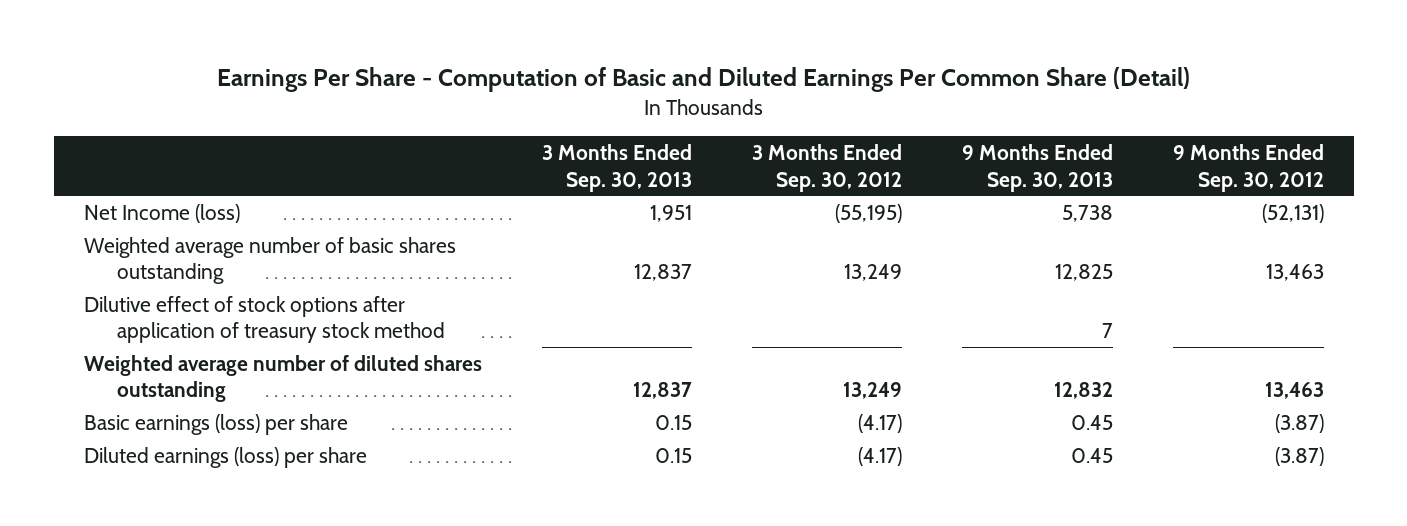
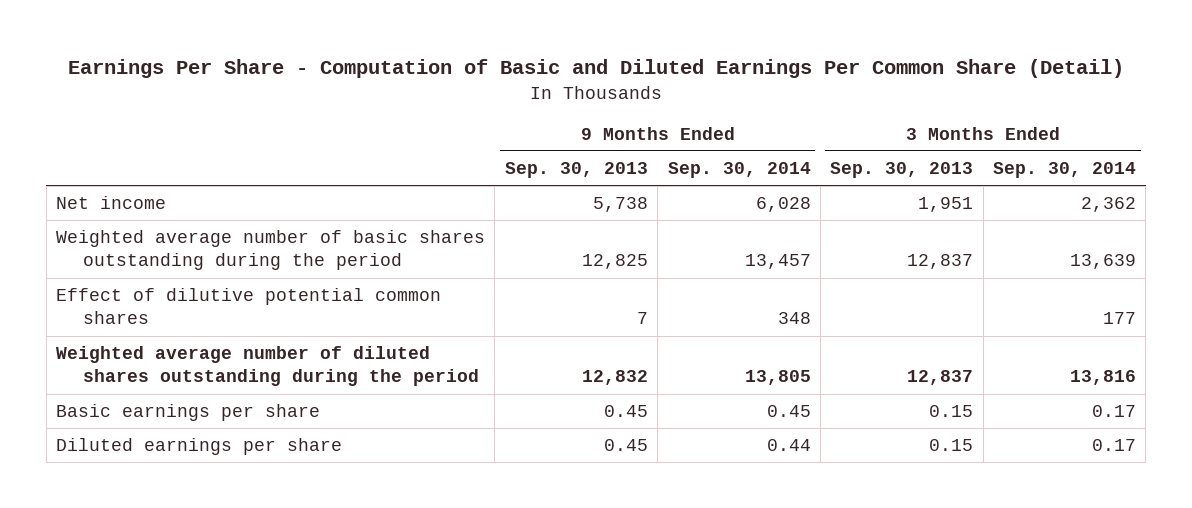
[751,144,902,192] 3 Months Ended Sep. 30, 2012 -> none
[1172,144,1324,192] 9 Months Ended Sep. 30, 2012 -> none
none -> [667,161,811,178] Sep. 30, 2014
none -> [992,161,1136,178] Sep. 30, 2014
[83,203,240,223] Net Income (loss) -> [56,196,167,210] Net income
[83,236,456,285] Weighted average number of basic shares outstanding -> [56,230,486,271] Weighted average number of basic shares outstanding during the period
[83,295,445,344] Dilutive effect of stock options after application of treasury stock method -> [56,288,442,325] Effect of dilutive potential common shares
[83,354,482,403] Weighted average number of diluted shares outstanding -> [56,346,480,387] Weighted average number of diluted shares outstanding during the period
[83,413,348,435] Basic earnings (loss) per share -> [56,404,321,422] Basic earnings per share
[83,446,367,468] Diluted earnings (loss) per share -> [56,438,343,456] Diluted earnings per share

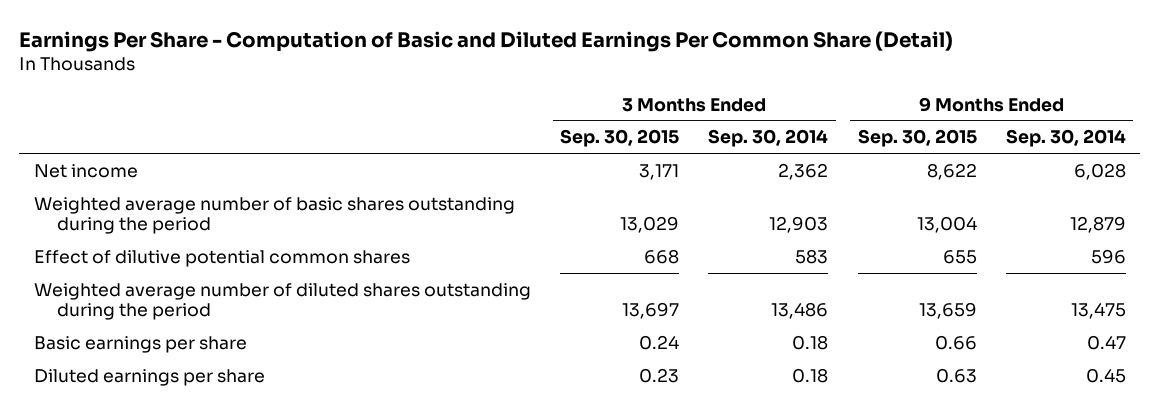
[504,161,648,178] Sep. 30, 2013 -> none
[830,161,974,178] Sep. 30, 2013 -> none
none -> [560,129,680,148] Sep. 30, 2015
none -> [857,129,977,148] Sep. 30, 2015
[744,254,811,270] 13,457 -> [1069,216,1126,234] 12,879
[1069,254,1136,270] 13,639 -> [769,216,829,234] 12,903
[777,312,811,325] 348 -> [1090,248,1126,264] 596
[1102,312,1136,325] 177 -> [795,248,829,264] 583
[744,370,811,386] 13,805 -> [1070,302,1126,320] 13,475
[1069,370,1136,386] 13,816 -> [771,302,829,320] 13,486
[766,405,811,418] 0.45 -> [1086,334,1126,350] 0.47
[1091,405,1136,418] 0.17 -> [792,334,829,350] 0.18
[766,439,811,452] 0.44 -> [1085,367,1126,383] 0.45
[1091,439,1136,452] 0.17 -> [792,367,829,383] 0.18

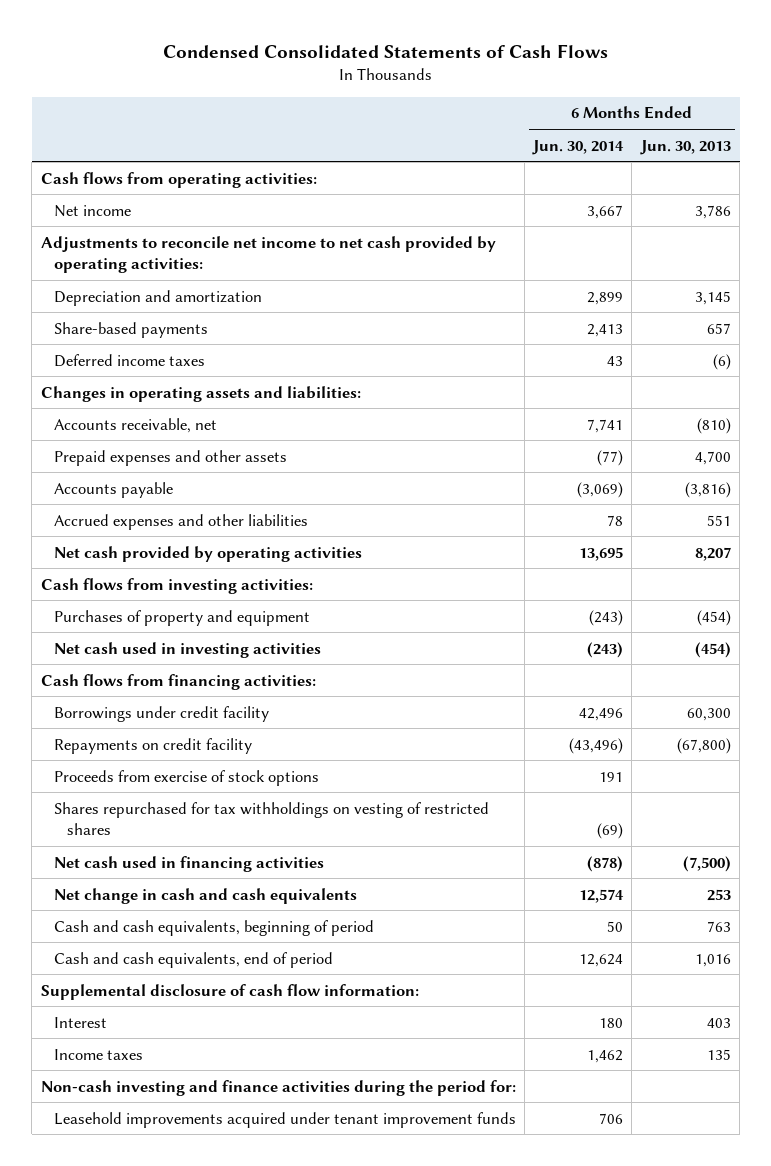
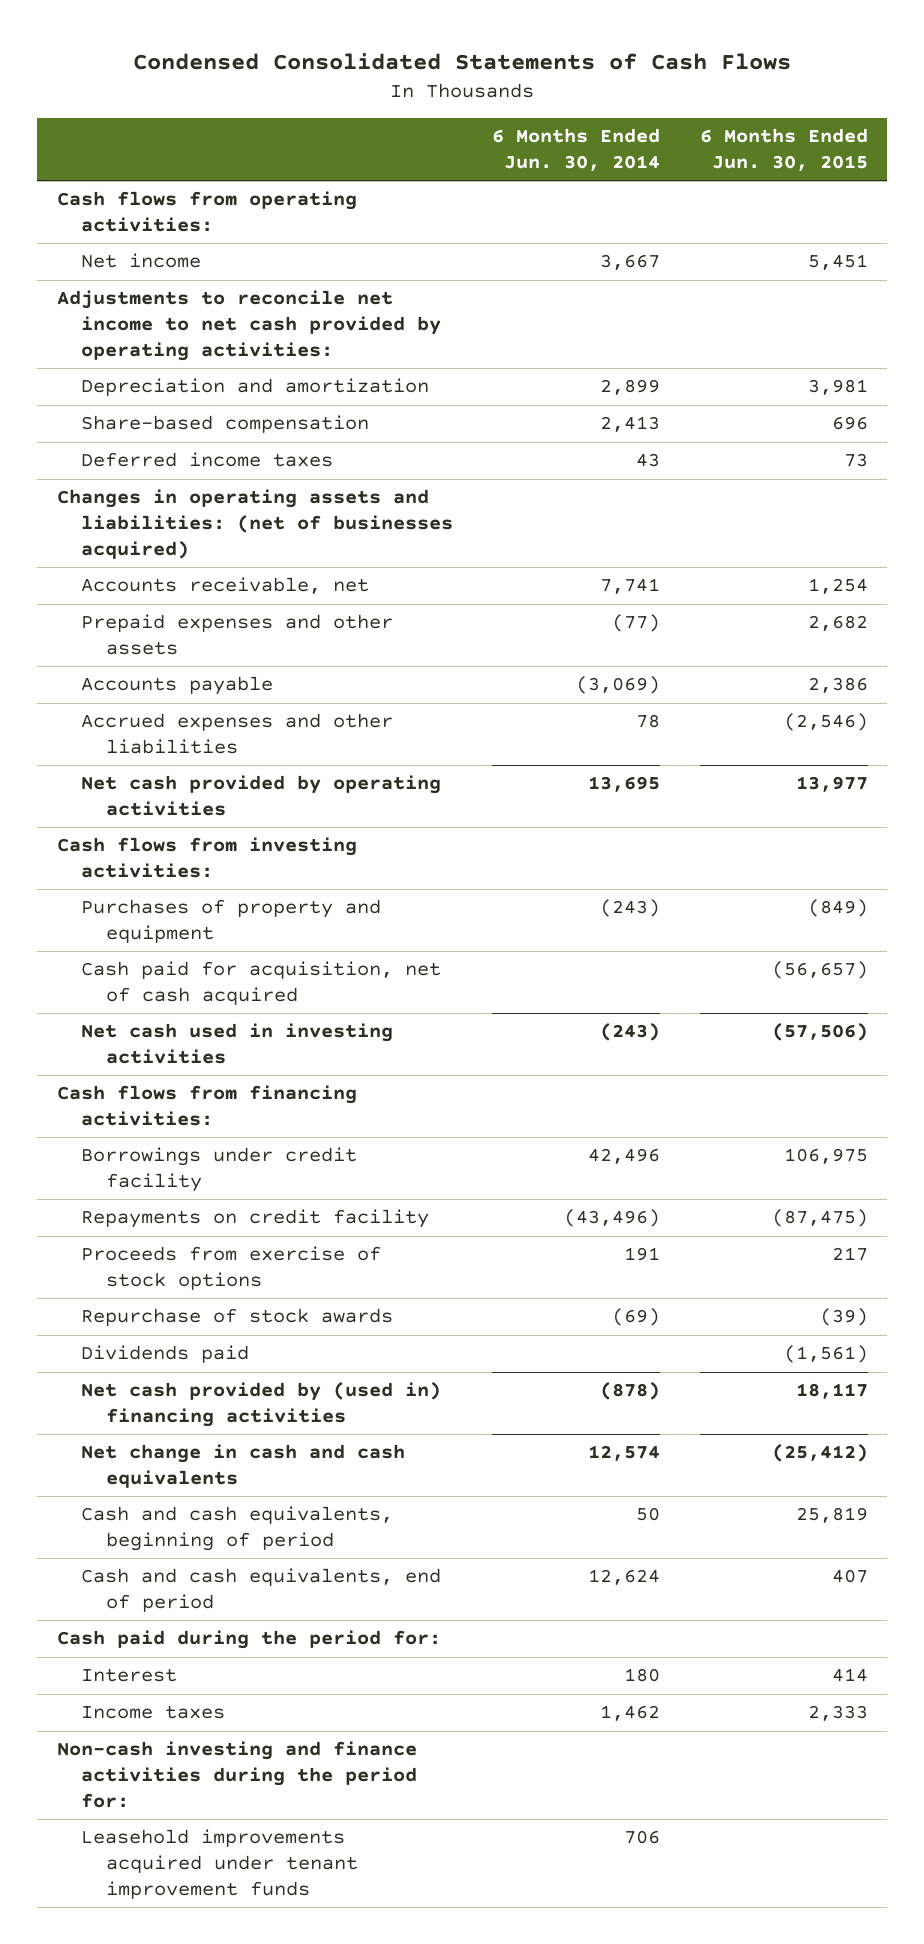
[639,139,731,155] Jun. 30, 2013 -> none
none -> [699,128,868,172] 6 Months Ended Jun. 30, 2015
[53,321,208,338] Share-based payments -> [81,415,370,434] Share-based compensation
[40,385,361,402] Changes in operating assets and liabilities: -> [56,489,454,560] Changes in operating assets and liabilities: (net of businesses acquired)
none -> [81,961,442,1006] Cash paid for acquisition, net of cash acquired
[53,801,489,835] Shares repurchased for tax withholdings on vesting of restricted shares -> none
none -> [81,1308,394,1327] Repurchase of stock awards
none -> [81,1345,250,1364] Dividends paid
[53,855,324,872] Net cash used in financing activities -> [81,1382,442,1428] Net cash provided by (used in) financing activities
[40,983,419,1000] Supplemental disclosure of cash flow information: -> none
none -> [56,1630,441,1650] Cash paid during the period for:

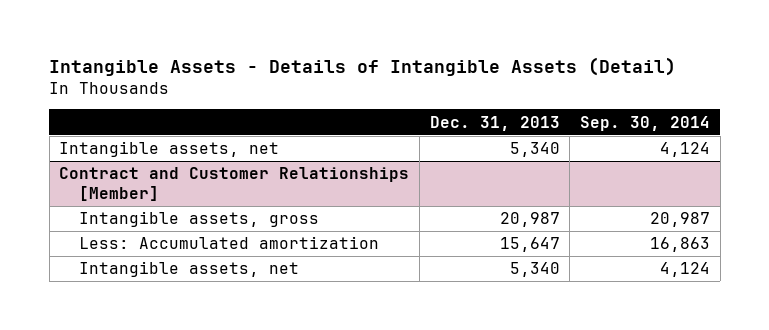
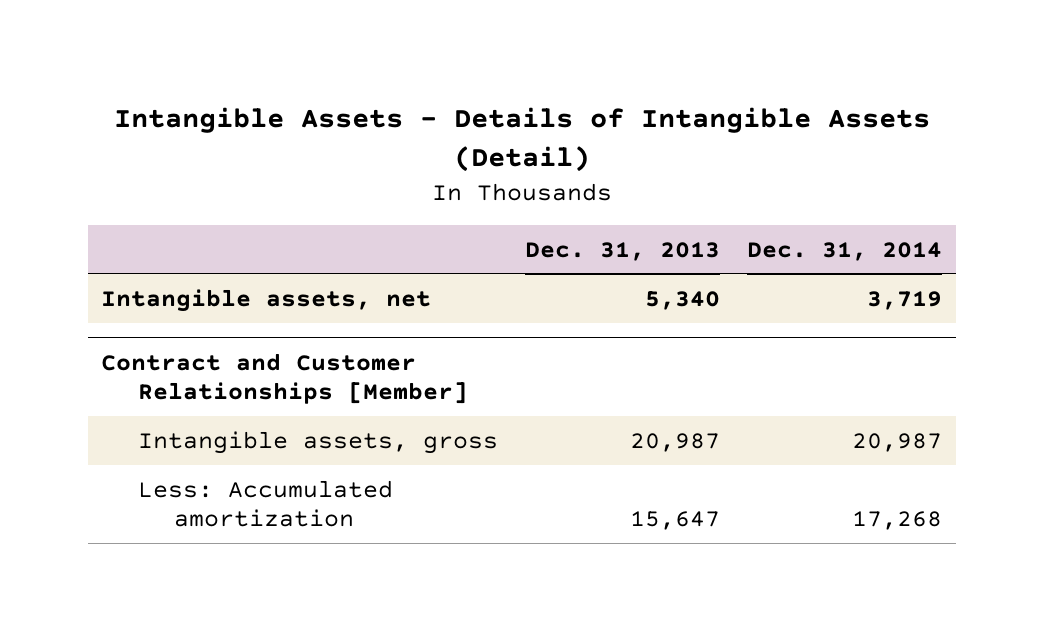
[579,115,710,131] Sep. 30, 2014 -> none
none -> [747,241,943,261] Dec. 31, 2014
[79,261,300,278] Intangible assets, net -> none

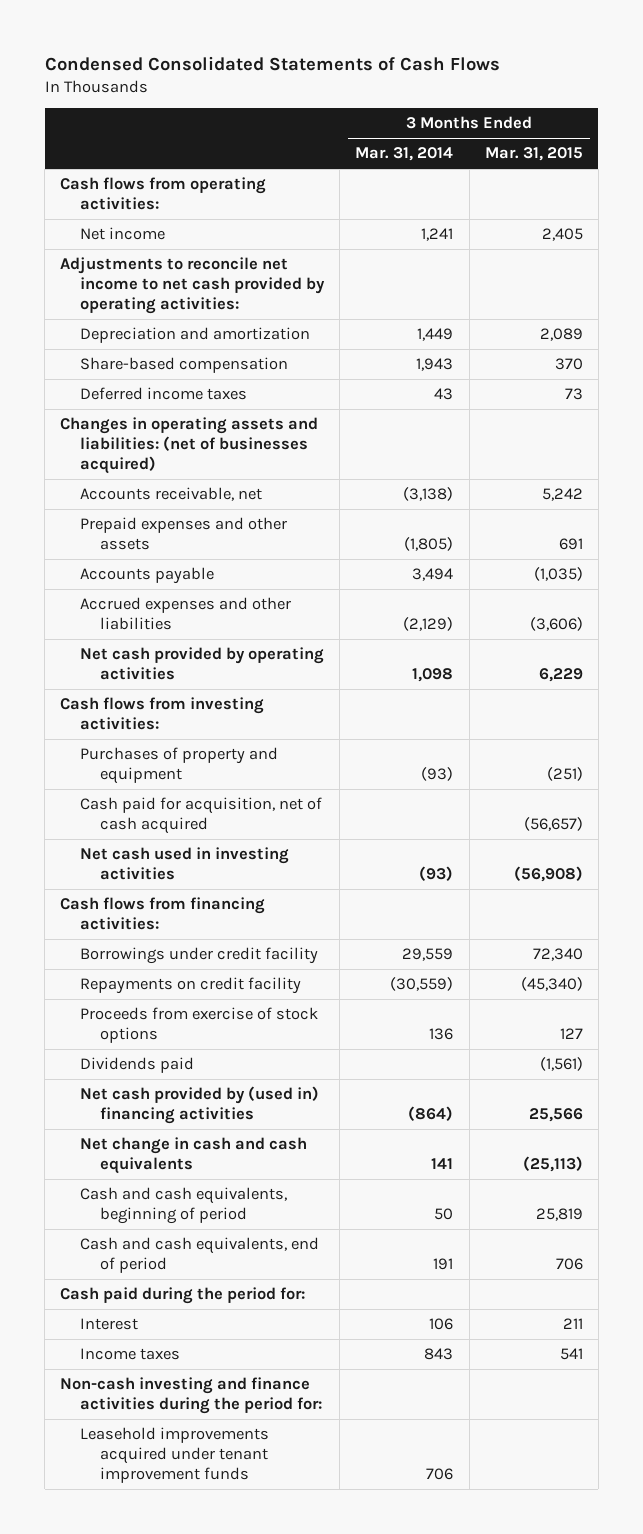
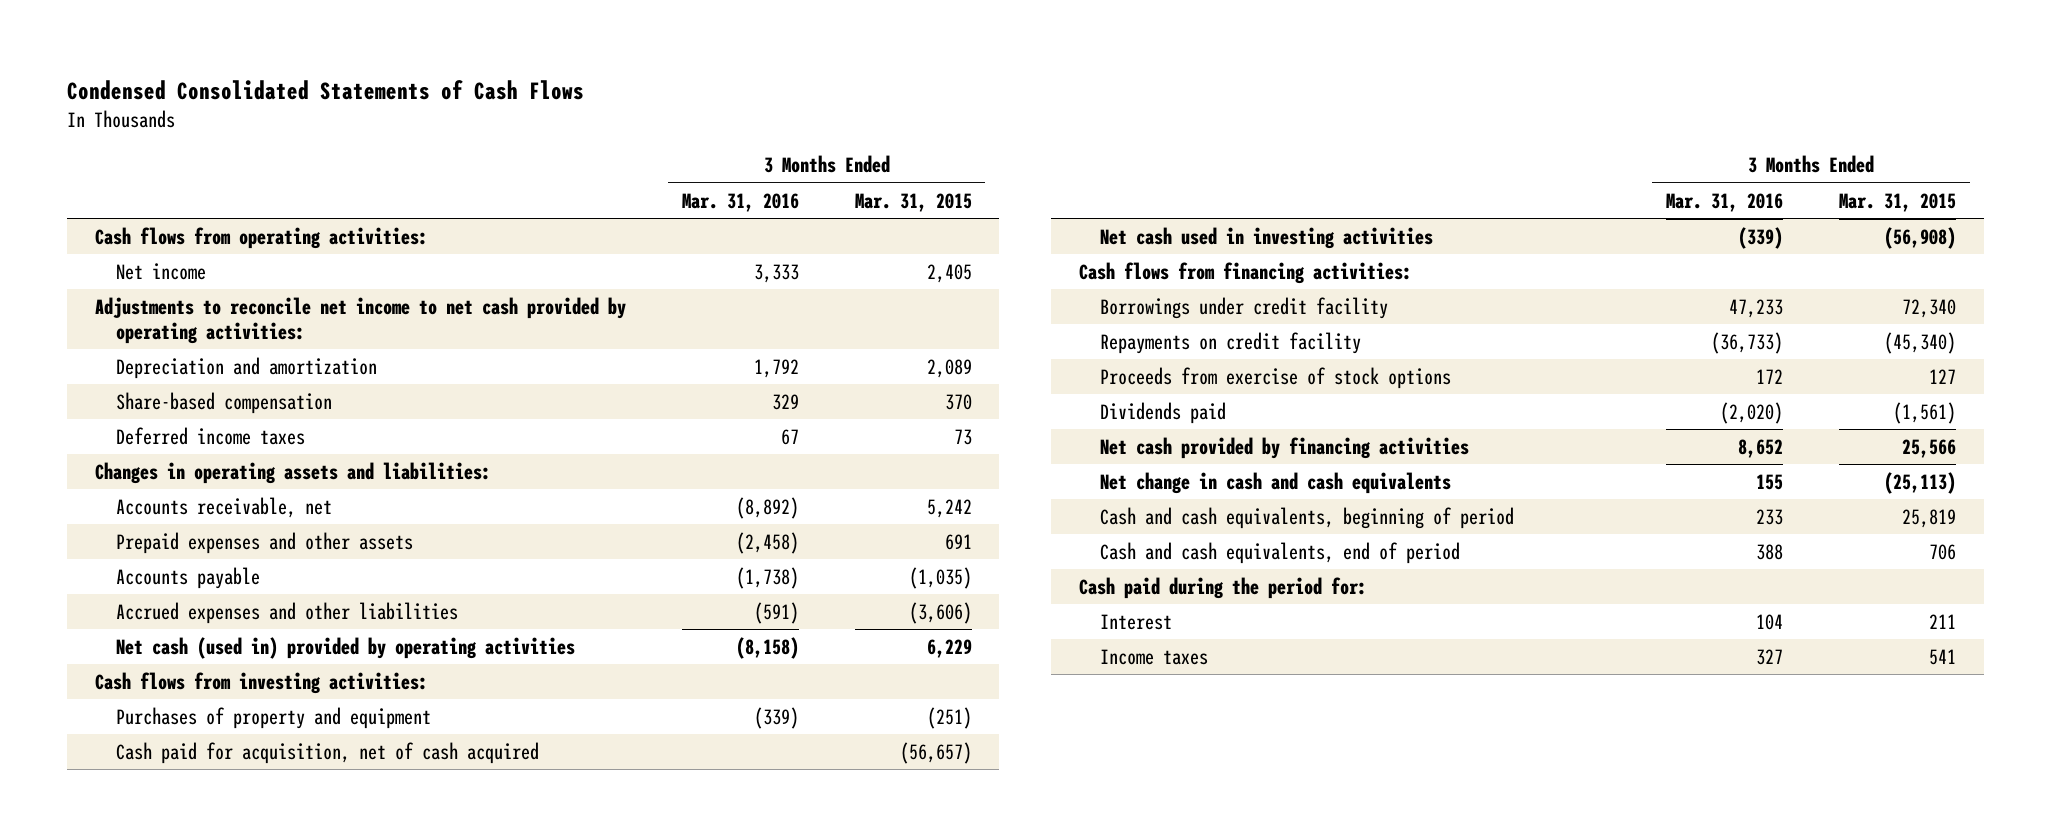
[355,147,454,162] Mar. 31, 2014 -> none
none -> [681,192,799,212] Mar. 31, 2016
[60,417,319,474] Changes in operating assets and liabilities: (net of businesses acquired) -> [94,461,491,484] Changes in operating assets and liabilities:
[80,647,325,680] Net cash provided by operating activities -> [115,636,575,659] Net cash (used in) provided by operating activities
[80,1086,320,1124] Net cash provided by (used in) financing activities -> [1100,436,1470,459] Net cash provided by financing activities
[60,1377,323,1414] Non-cash investing and finance activities during the period for: -> none
[80,1427,270,1483] Leasehold improvements acquired under tenant improvement funds -> none

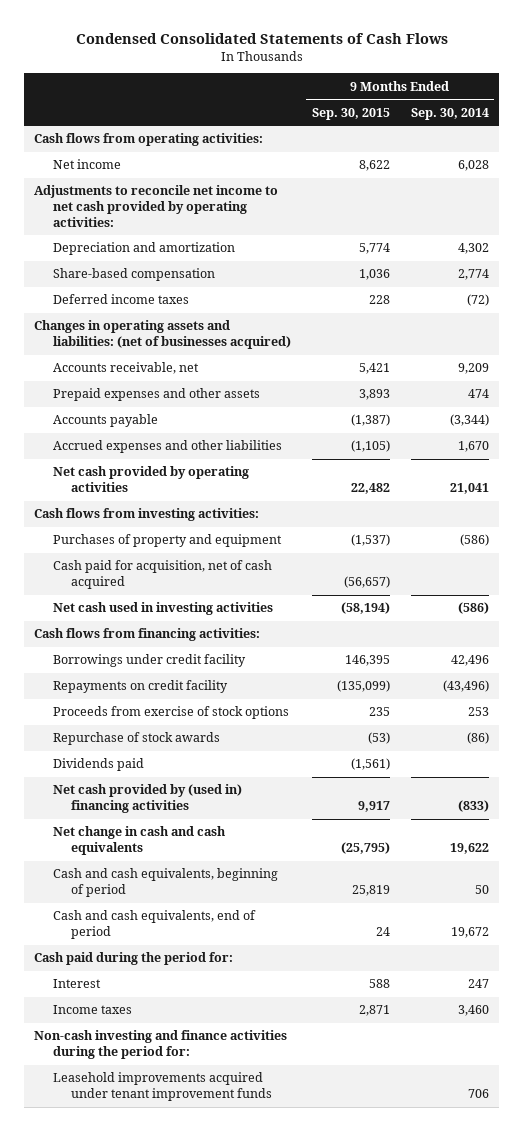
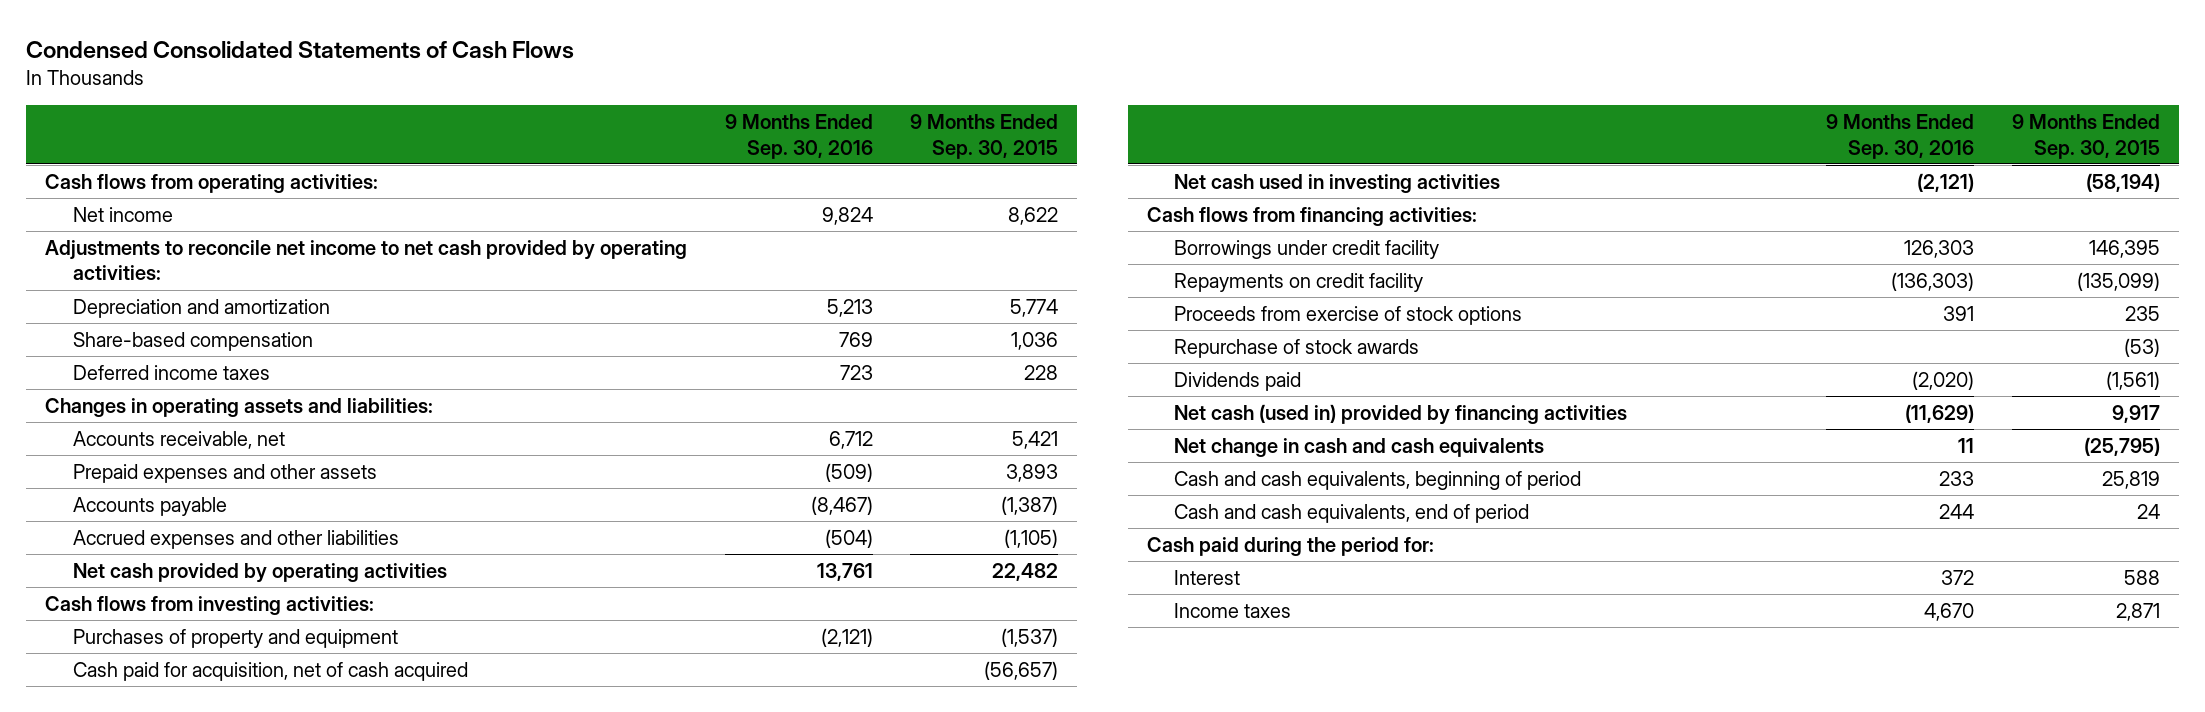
[410,107,489,120] Sep. 30, 2014 -> none
none -> [724,114,873,159] 9 Months Ended Sep. 30, 2016
[34,320,291,350] Changes in operating assets and liabilities: (net of businesses acquired) -> [45,397,434,417] Changes in operating assets and liabilities:
[52,784,242,814] Net cash provided by (used in) financing activities -> [1174,403,1628,425] Net cash (used in) provided by financing activities
[34,1030,288,1060] Non-cash investing and finance activities during the period for: -> none
[52,1072,272,1102] Leasehold improvements acquired under tenant improvement funds -> none

